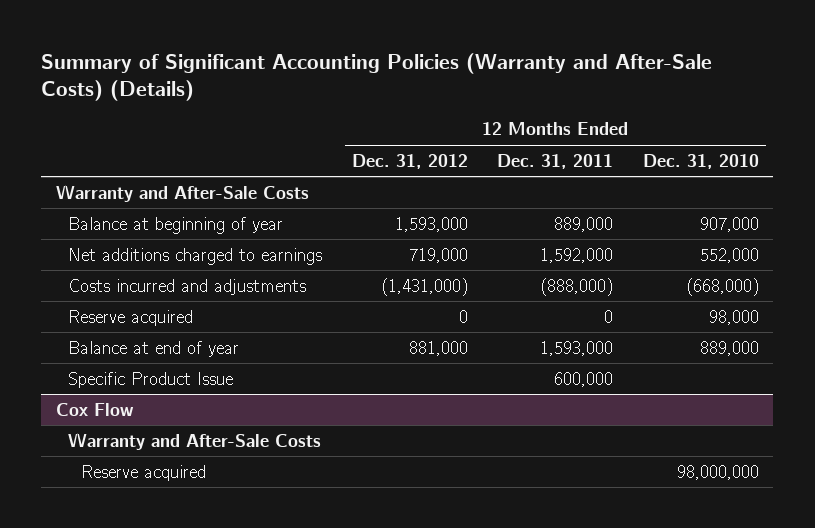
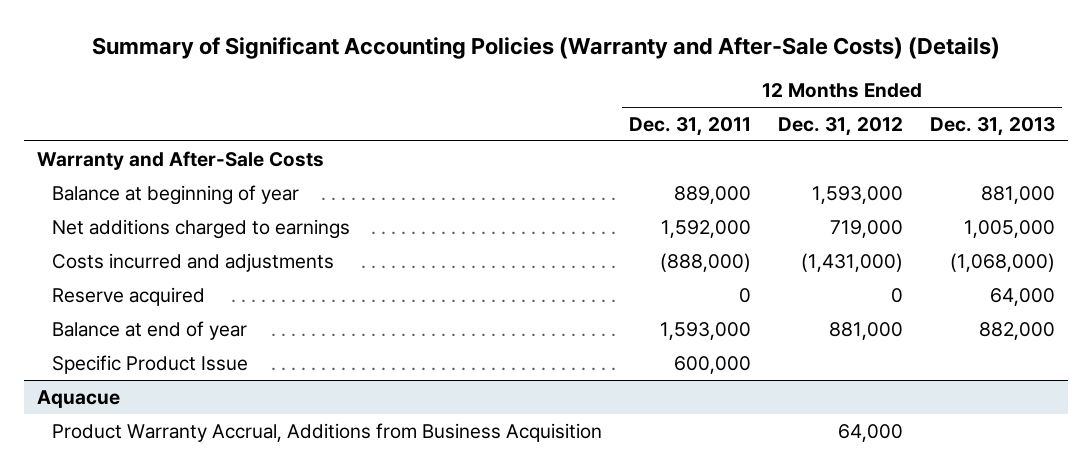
[642,153,759,169] Dec. 31, 2010 -> none
none -> [929,117,1055,137] Dec. 31, 2013
[55,402,134,416] Cox Flow -> none
[68,431,322,450] Warranty and After-Sale Costs -> none
[81,464,207,481] Reserve acquired -> none
none -> [37,389,121,408] Aquacue
none -> [52,422,603,442] Product Warranty Accrual, Additions from Business Acquisition

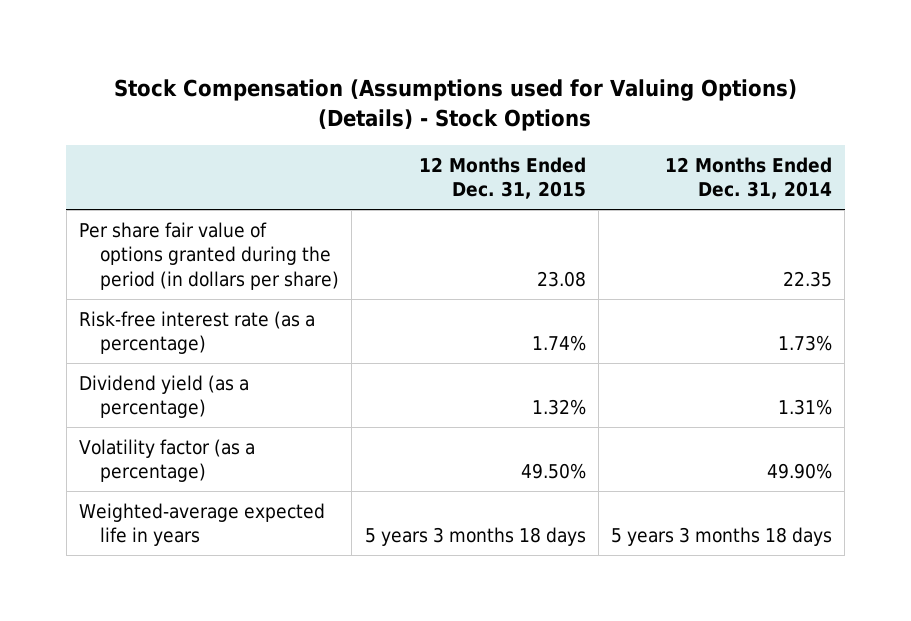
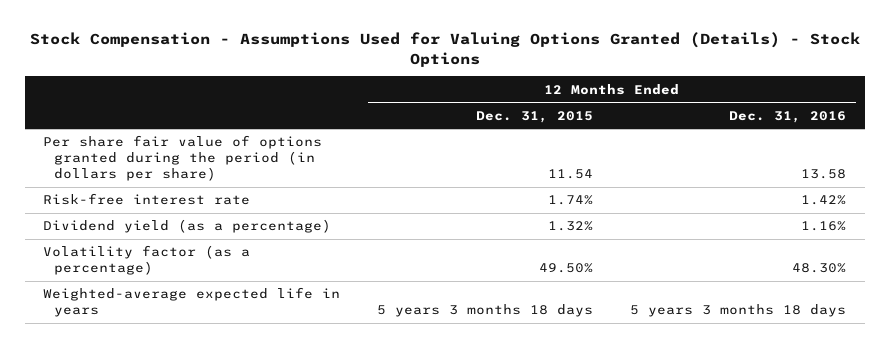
[114,78,798,131] Stock Compensation (Assumptions used for Valuing Options) (Details) - Stock Options -> [29,32,860,67] Stock Compensation - Assumptions Used for Valuing Options Granted (Details) - Stock Options
[664,156,832,200] 12 Months Ended Dec. 31, 2014 -> none
none -> [729,110,847,123] Dec. 31, 2016
[536,271,586,288] 23.08 -> [548,169,594,180] 11.54
[78,310,315,355] Risk-free interest rate (as a percentage) -> [43,193,251,206] Risk-free interest rate

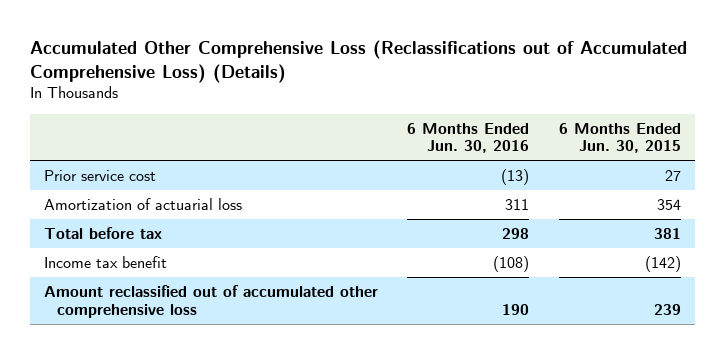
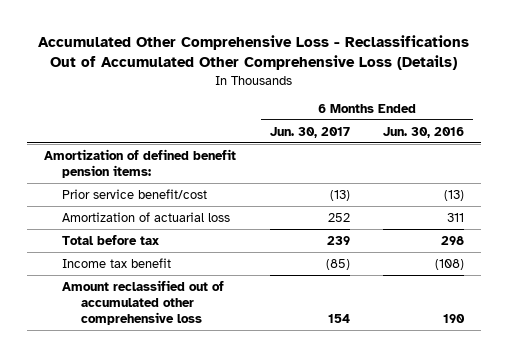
[29,39,687,83] Accumulated Other Comprehensive Loss (Reclassifications out of Accumulated Comprehensive Loss) (Details) -> [38,35,470,71] Accumulated Other Comprehensive Loss - Reclassifications Out of Accumulated Other Comprehensive Loss (Details)
[558,122,681,154] 6 Months Ended Jun. 30, 2015 -> none
none -> [269,126,350,138] Jun. 30, 2017
none -> [44,148,237,178] Amortization of defined benefit pension items:
[44,169,157,181] Prior service cost -> [62,188,208,199] Prior service benefit/cost

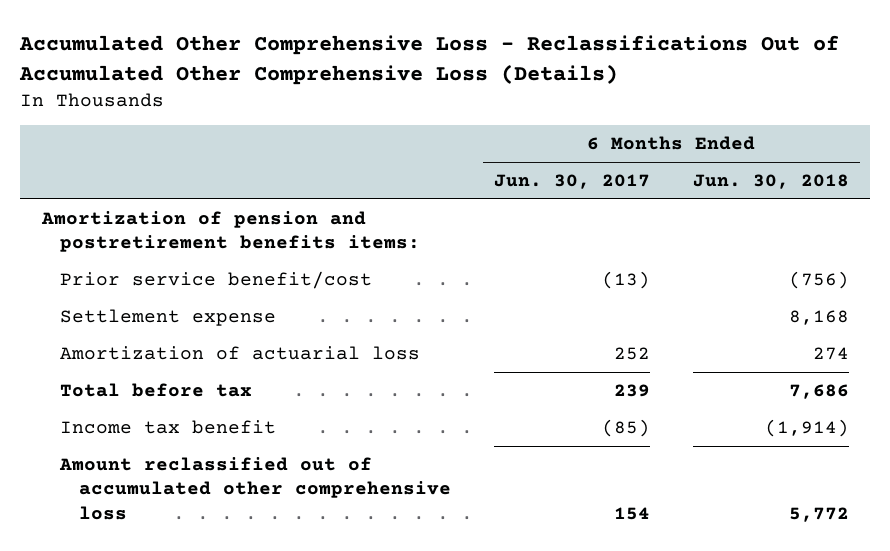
[383,126,465,138] Jun. 30, 2016 -> none
none -> [692,174,849,190] Jun. 30, 2018
[44,148,237,178] Amortization of defined benefit pension items: -> [40,210,421,253] Amortization of pension and postretirement benefits items:
none -> [60,308,277,326] Settlement expense

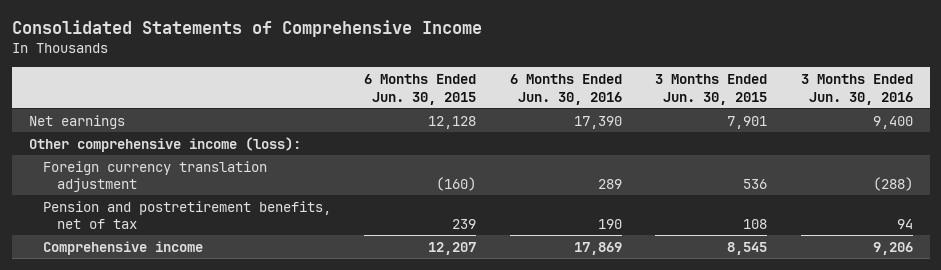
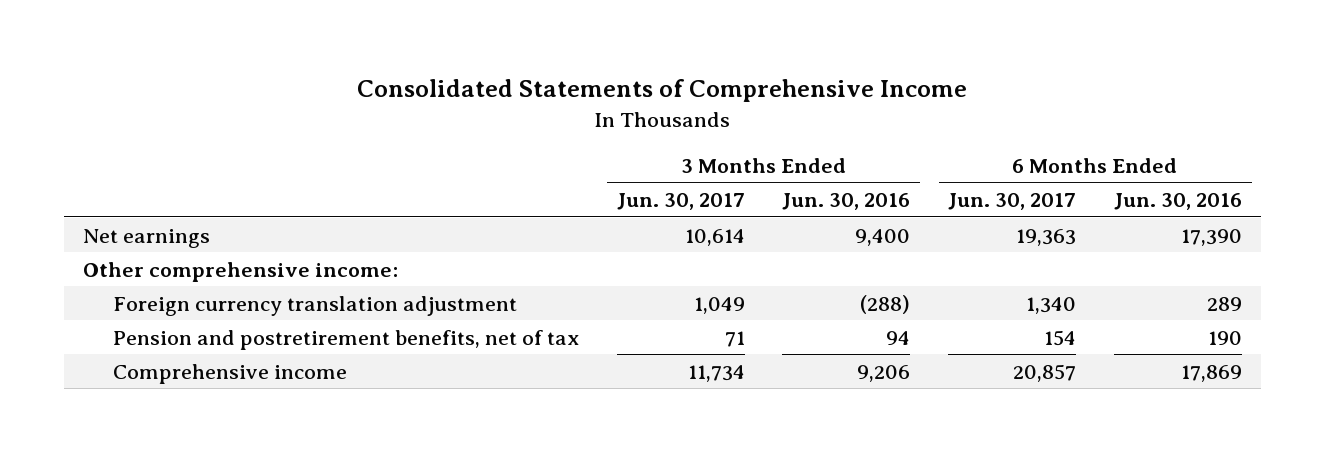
[364,73,477,105] 6 Months Ended Jun. 30, 2015 -> none
[655,73,768,105] 3 Months Ended Jun. 30, 2015 -> none
none -> [616,193,745,211] Jun. 30, 2017
none -> [948,193,1077,211] Jun. 30, 2017
[28,136,301,152] Other comprehensive income (loss): -> [82,261,398,282] Other comprehensive income:

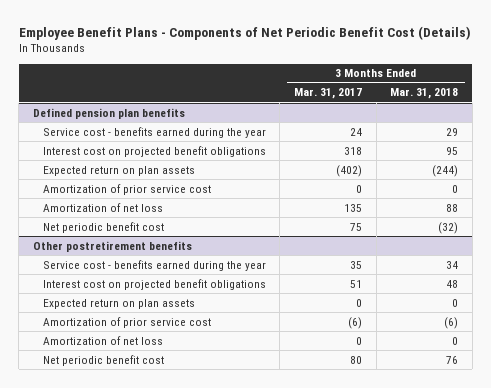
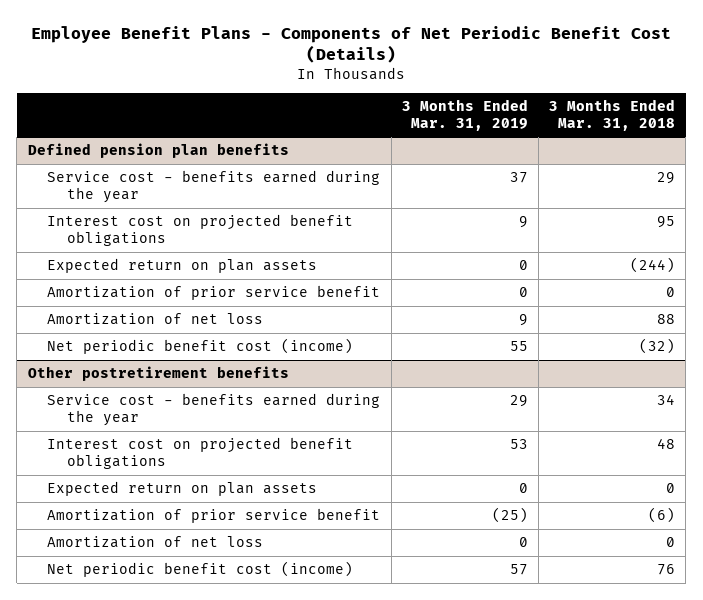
[293,88,362,100] Mar. 31, 2017 -> none
none -> [401,99,528,131] 3 Months Ended Mar. 31, 2019
[42,183,211,195] Amortization of prior service cost -> [47,285,381,301] Amortization of prior service benefit
[42,221,164,233] Net periodic benefit cost -> [47,338,354,355] Net periodic benefit cost (income)
[42,316,211,328] Amortization of prior service cost -> [47,508,381,524] Amortization of prior service benefit
[42,354,164,366] Net periodic benefit cost -> [47,561,354,578] Net periodic benefit cost (income)

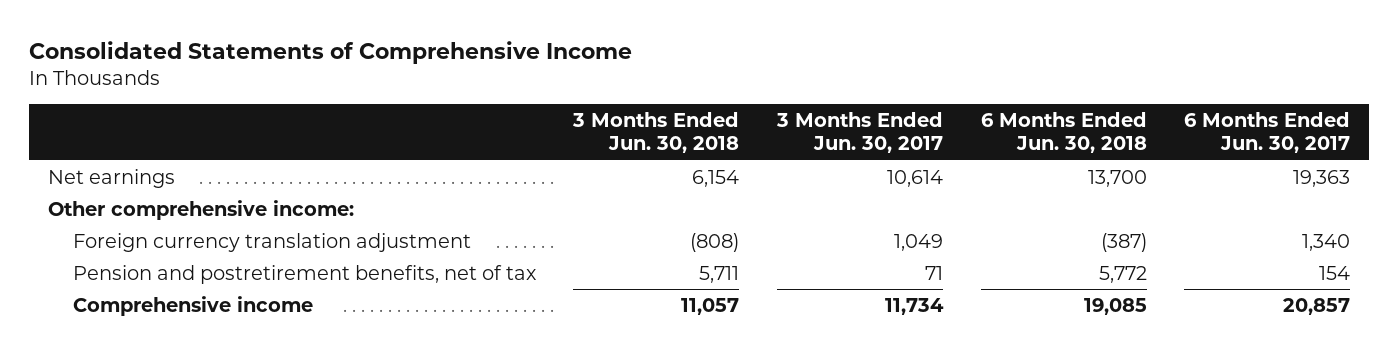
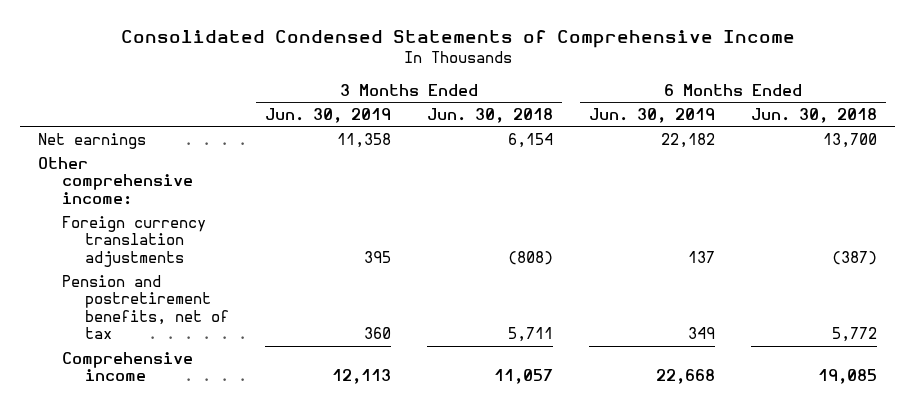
[29,41,633,65] Consolidated Statements of Comprehensive Income -> [120,30,795,49] Consolidated Condensed Statements of Comprehensive Income
[775,112,943,154] 3 Months Ended Jun. 30, 2017 -> none
[1184,112,1351,154] 6 Months Ended Jun. 30, 2017 -> none
none -> [265,107,392,123] Jun. 30, 2019
none -> [589,107,716,123] Jun. 30, 2019
[72,232,471,252] Foreign currency translation adjustment -> [61,215,206,267] Foreign currency translation adjustments

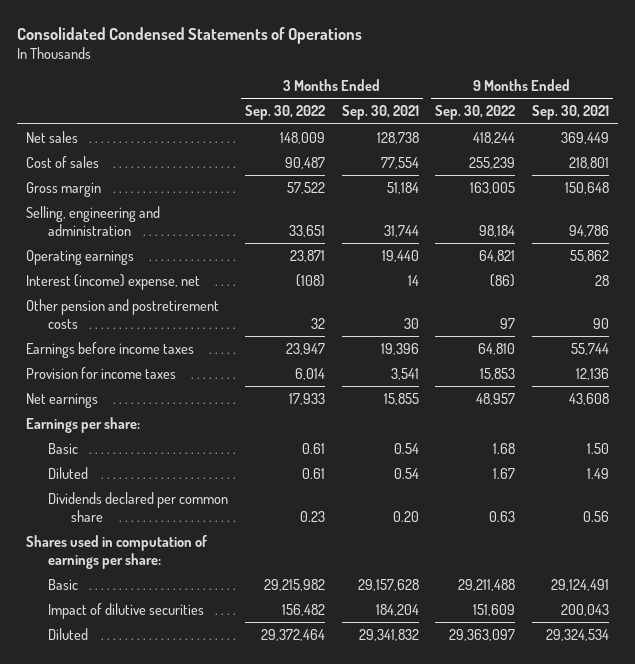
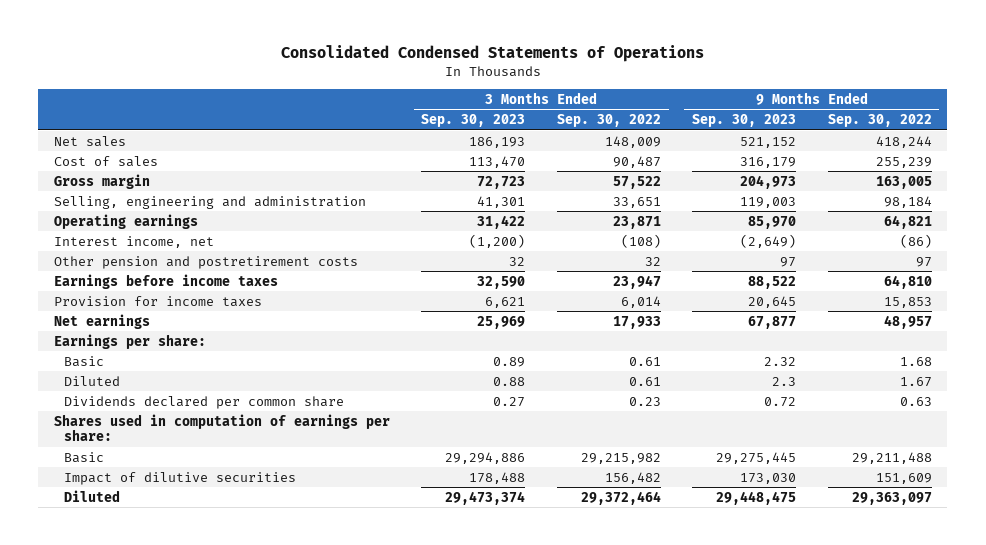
[341,105,419,121] Sep. 30, 2021 -> none
[532,105,610,121] Sep. 30, 2021 -> none
none -> [421,114,526,128] Sep. 30, 2023
none -> [692,114,797,128] Sep. 30, 2023
[25,273,200,290] Interest (income) expense, net -> [53,235,214,248] Interest income, net

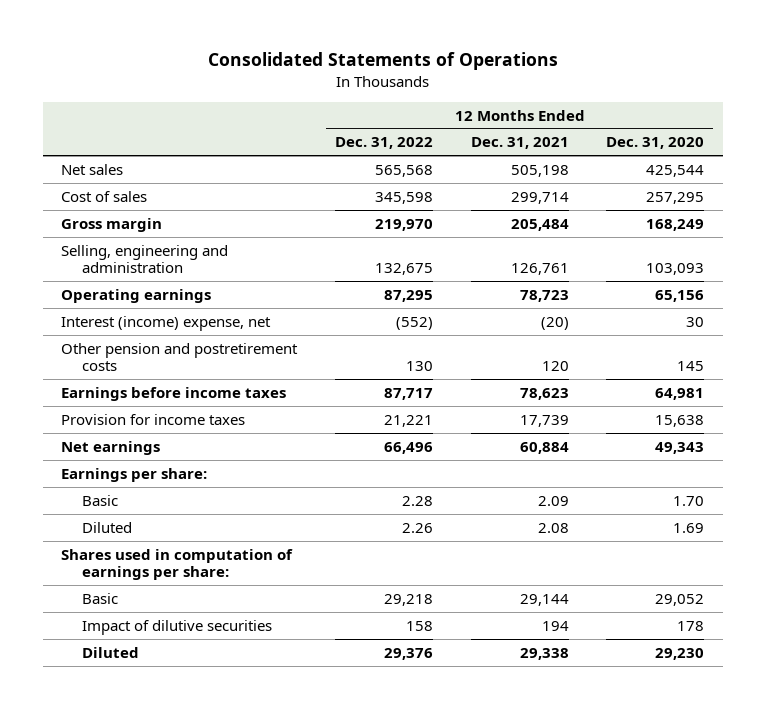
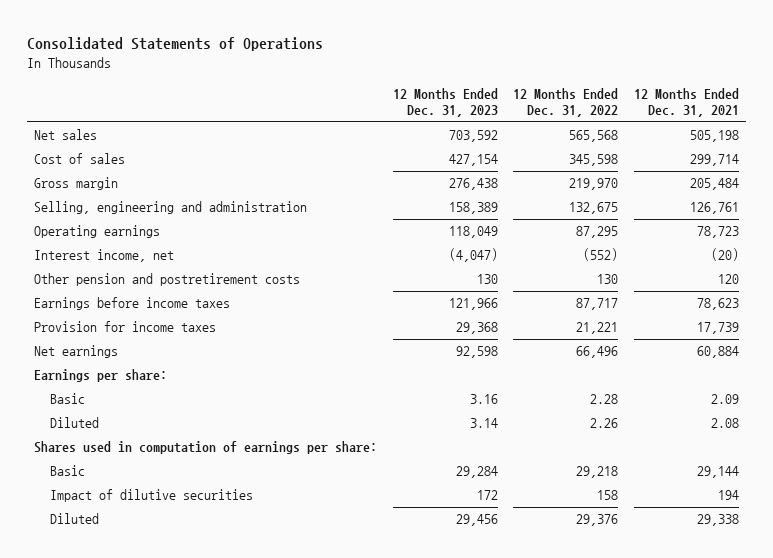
[606,137,705,150] Dec. 31, 2020 -> none
none -> [392,87,498,118] 12 Months Ended Dec. 31, 2023
[61,315,272,331] Interest (income) expense, net -> [34,249,175,263] Interest income, net

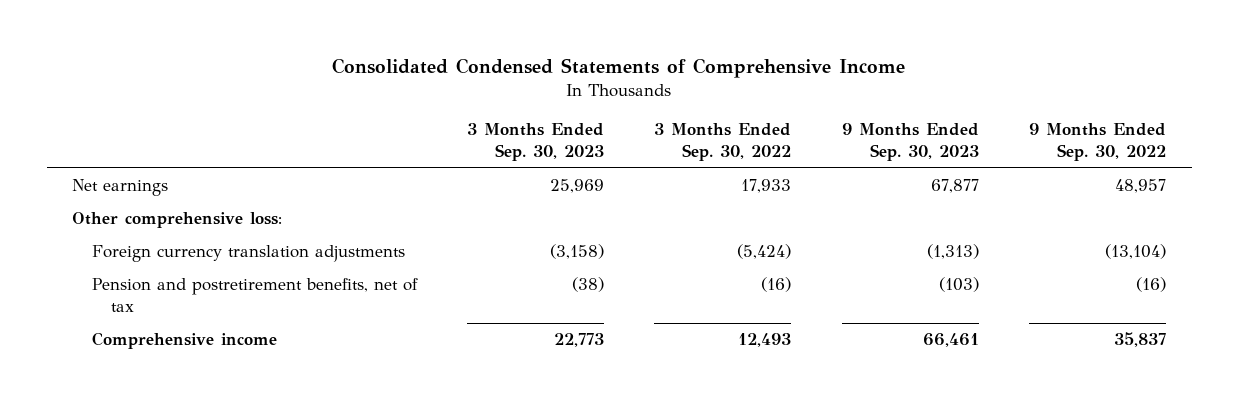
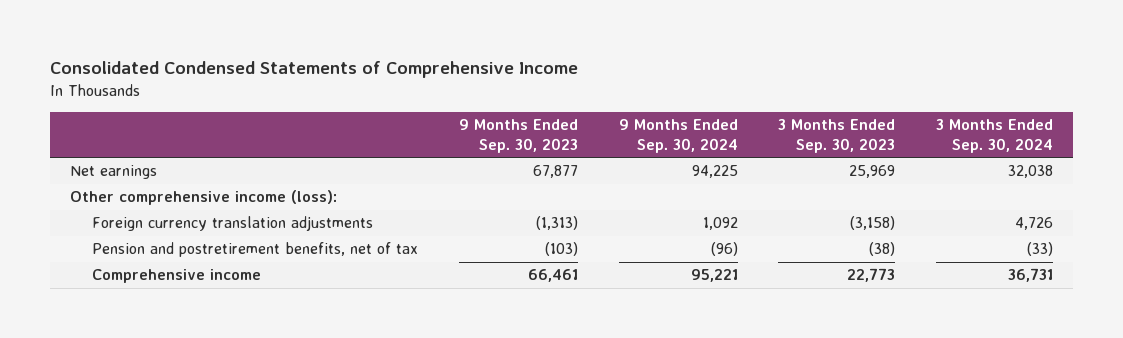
[654,123,792,162] 3 Months Ended Sep. 30, 2022 -> none
[1029,123,1167,162] 9 Months Ended Sep. 30, 2022 -> none
none -> [618,118,738,153] 9 Months Ended Sep. 30, 2024
none -> [935,118,1053,153] 3 Months Ended Sep. 30, 2024
[72,212,283,229] Other comprehensive loss: -> [69,190,337,206] Other comprehensive income (loss):

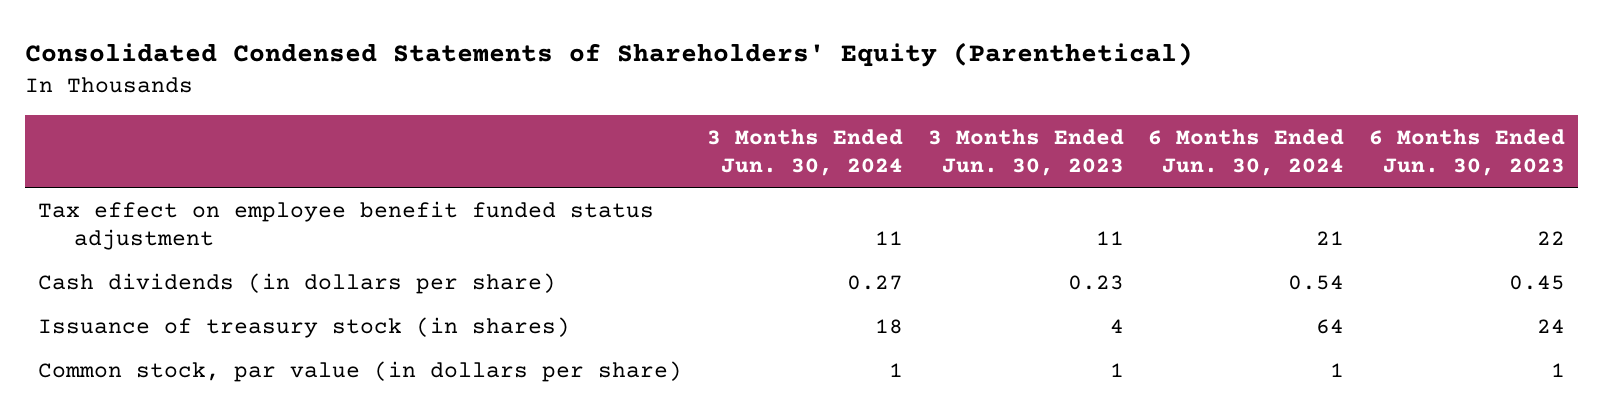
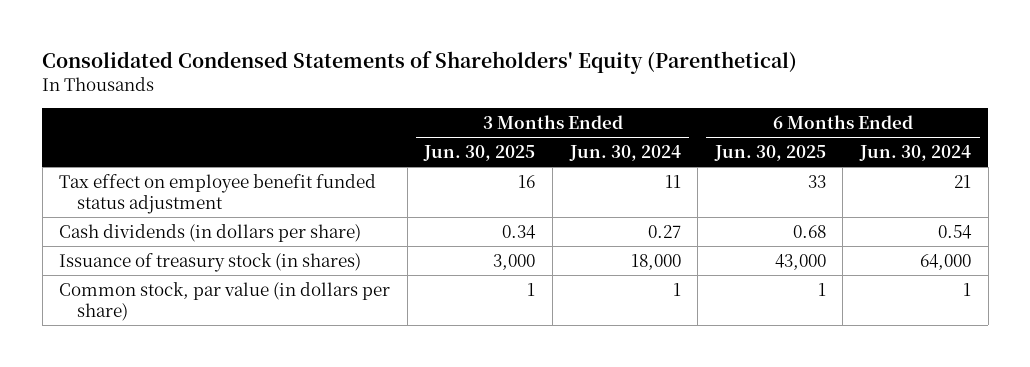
[927,128,1124,177] 3 Months Ended Jun. 30, 2023 -> none
[1369,128,1566,177] 6 Months Ended Jun. 30, 2023 -> none
none -> [423,144,536,161] Jun. 30, 2025
none -> [713,144,826,161] Jun. 30, 2025
[874,318,903,334] 18 -> [630,253,681,270] 18,000
[1316,318,1345,334] 64 -> [919,253,971,270] 64,000

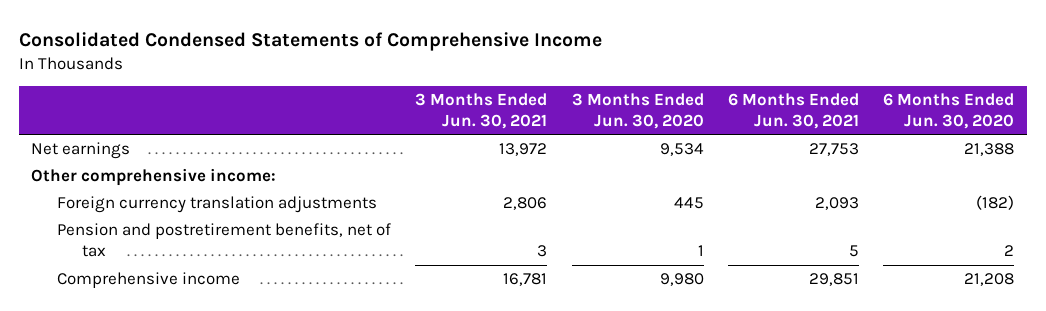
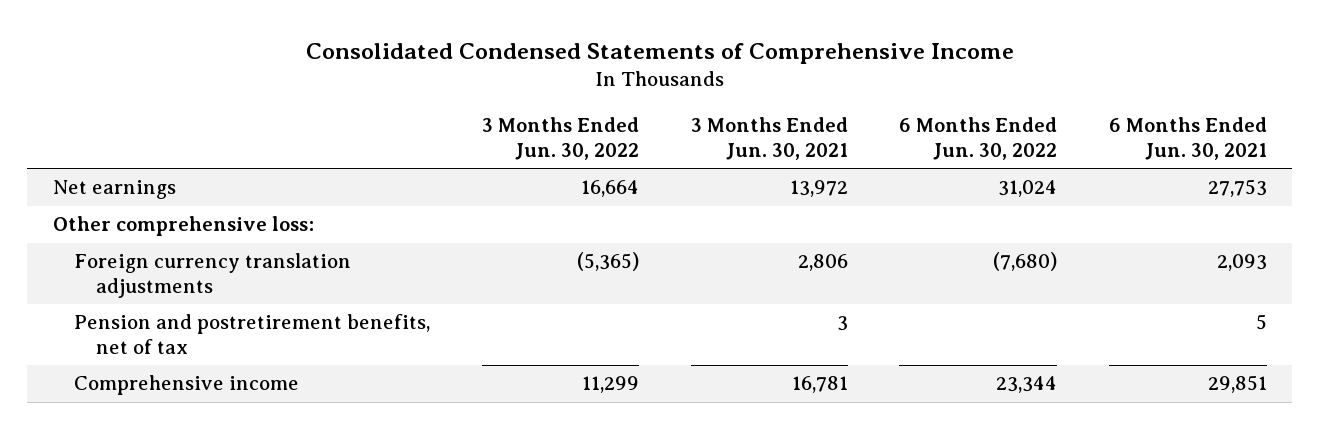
[571,92,704,130] 3 Months Ended Jun. 30, 2020 -> none
[883,92,1015,130] 6 Months Ended Jun. 30, 2020 -> none
none -> [482,117,640,160] 3 Months Ended Jun. 30, 2022
none -> [899,117,1058,160] 6 Months Ended Jun. 30, 2022
[31,168,277,187] Other comprehensive income: -> [52,216,314,237] Other comprehensive loss:

